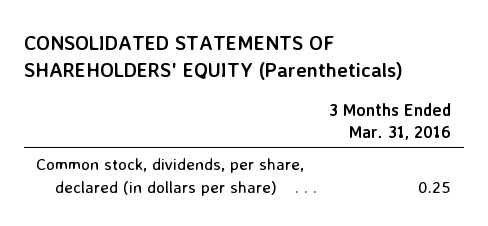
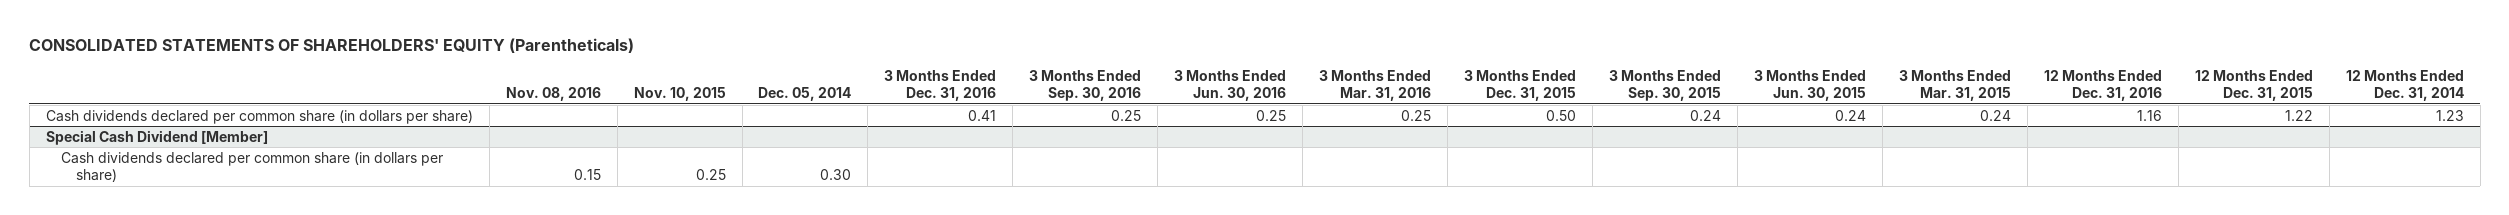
none -> [505,87,601,102] Nov. 08, 2016
none -> [633,87,726,102] Nov. 10, 2015
none -> [758,87,852,102] Dec. 05, 2014
none -> [884,70,997,102] 3 Months Ended Dec. 31, 2016
none -> [1029,70,1142,102] 3 Months Ended Sep. 30, 2016
none -> [1174,70,1287,102] 3 Months Ended Jun. 30, 2016
none -> [1464,70,1577,102] 3 Months Ended Dec. 31, 2015
none -> [1609,70,1722,102] 3 Months Ended Sep. 30, 2015
none -> [1753,70,1866,102] 3 Months Ended Jun. 30, 2015
none -> [1898,70,2011,102] 3 Months Ended Mar. 31, 2015
none -> [2043,70,2162,102] 12 Months Ended Dec. 31, 2016
none -> [2194,70,2313,102] 12 Months Ended Dec. 31, 2015
none -> [2345,70,2464,102] 12 Months Ended Dec. 31, 2014
[36,158,305,196] Common stock, dividends, per share, declared (in dollars per share) -> [45,109,473,124] Cash dividends declared per common share (in dollars per share)
none -> [45,129,268,145] Special Cash Dividend [Member]
none -> [61,151,444,183] Cash dividends declared per common share (in dollars per share)

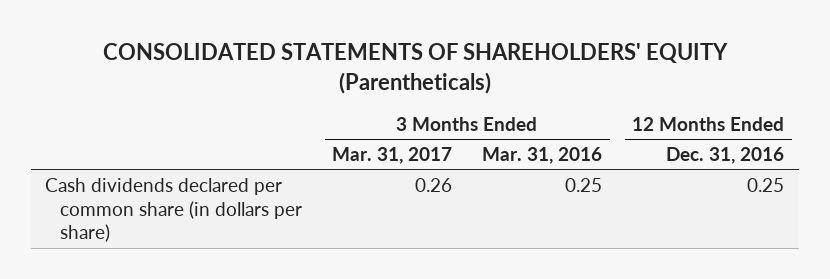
[505,87,601,102] Nov. 08, 2016 -> none
[633,87,726,102] Nov. 10, 2015 -> none
[758,87,852,102] Dec. 05, 2014 -> none
[884,70,997,102] 3 Months Ended Dec. 31, 2016 -> none
[1029,70,1142,102] 3 Months Ended Sep. 30, 2016 -> none
[1174,70,1287,102] 3 Months Ended Jun. 30, 2016 -> none
[1464,70,1577,102] 3 Months Ended Dec. 31, 2015 -> none
[1609,70,1722,102] 3 Months Ended Sep. 30, 2015 -> none
[1753,70,1866,102] 3 Months Ended Jun. 30, 2015 -> none
[1898,70,2011,102] 3 Months Ended Mar. 31, 2015 -> none
[2194,70,2313,102] 12 Months Ended Dec. 31, 2015 -> none
[2345,70,2464,102] 12 Months Ended Dec. 31, 2014 -> none
none -> [332,147,453,165] Mar. 31, 2017
[45,129,268,145] Special Cash Dividend [Member] -> none
[61,151,444,183] Cash dividends declared per common share (in dollars per share) -> none
[2136,109,2162,121] 1.16 -> [747,177,785,192] 0.25

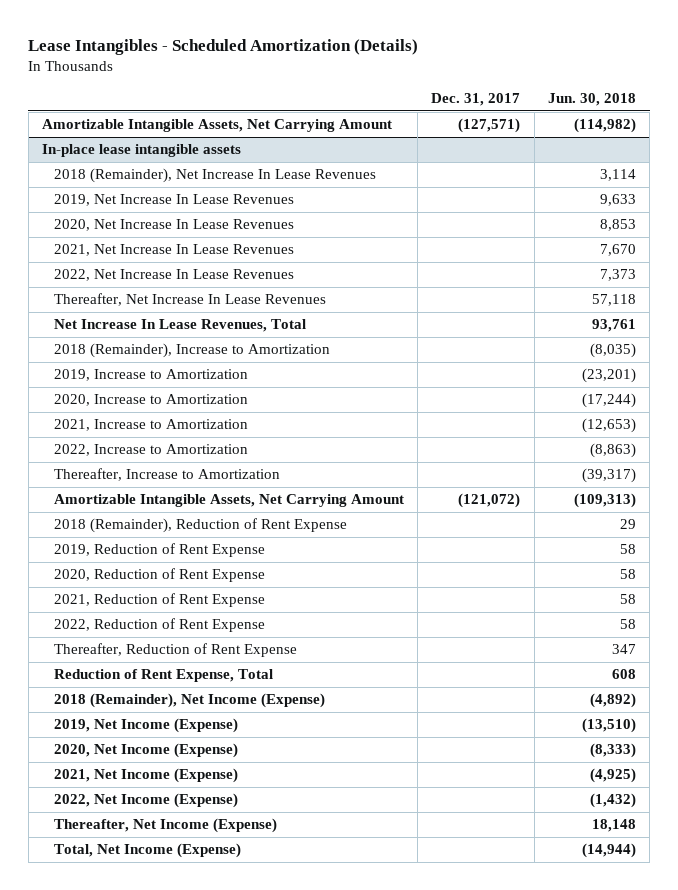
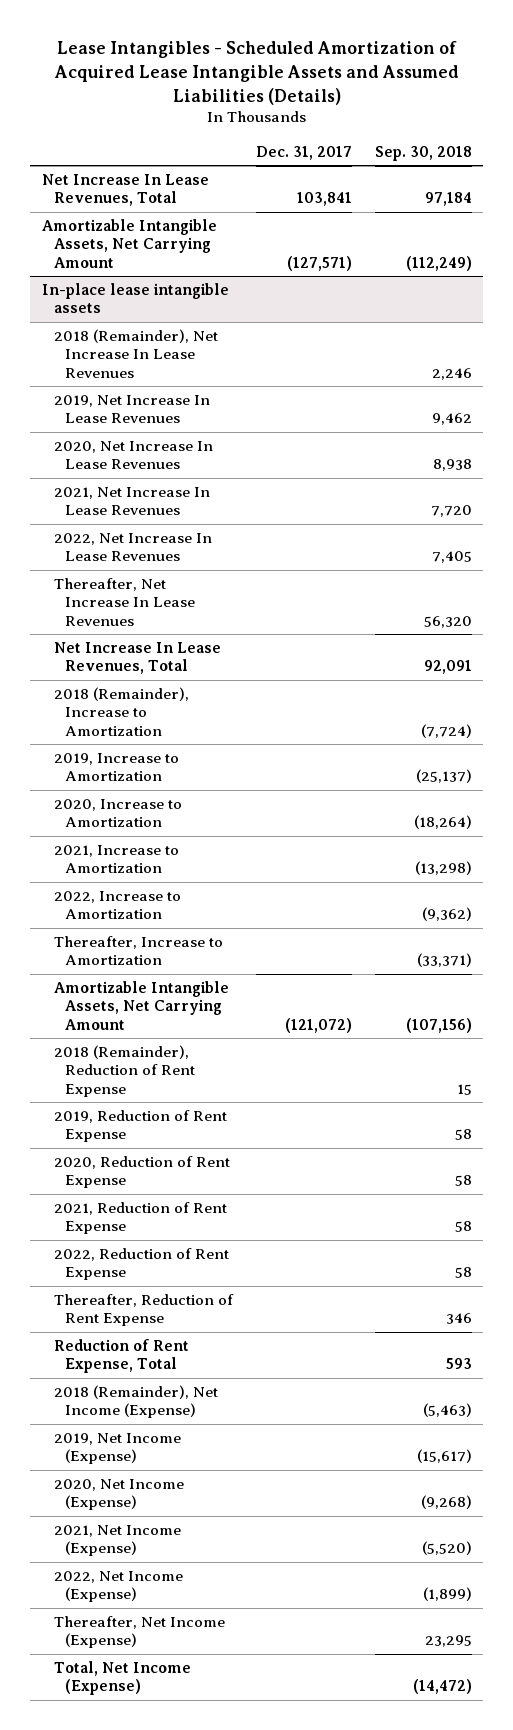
[28,39,419,56] Lease Intangibles - Scheduled Amortization (Details) -> [53,41,459,105] Lease Intangibles - Scheduled Amortization of Acquired Lease Intangible Assets and Assumed Liabilities (Details)
[547,93,636,107] Jun. 30, 2018 -> none
none -> [374,145,472,161] Sep. 30, 2018
none -> [41,174,209,207] Net Increase In Lease Revenues, Total

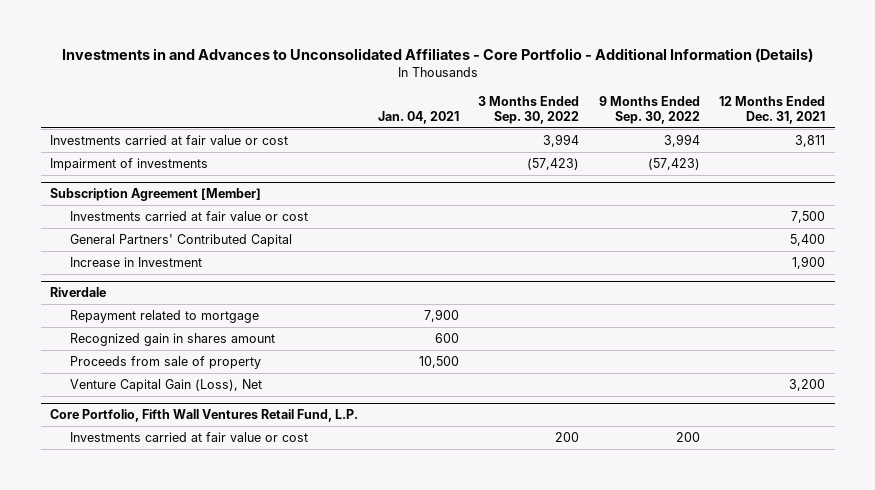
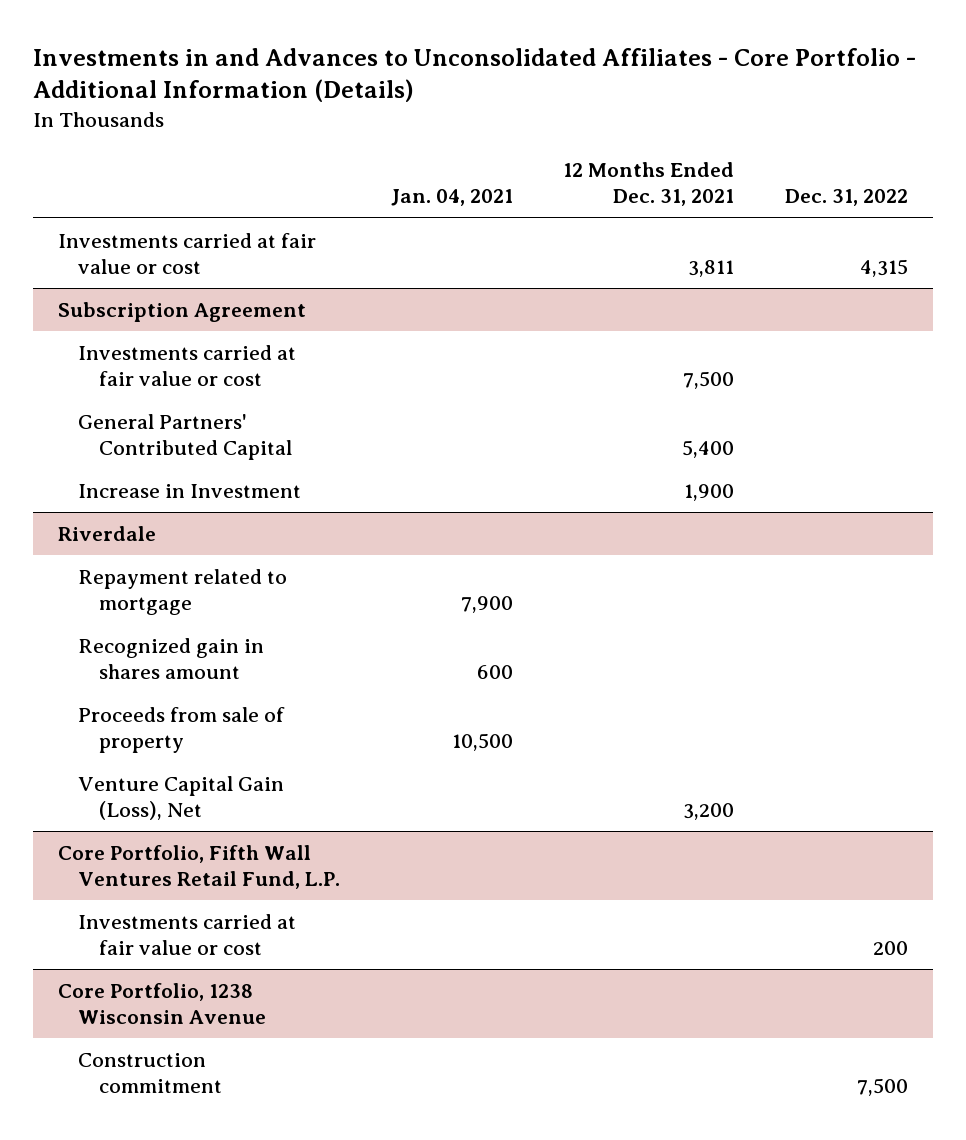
[478,96,580,124] 3 Months Ended Sep. 30, 2022 -> none
[598,96,700,124] 9 Months Ended Sep. 30, 2022 -> none
none -> [785,189,909,207] Dec. 31, 2022
[50,158,209,172] Impairment of investments -> none
[50,188,262,202] Subscription Agreement [Member] -> [57,301,306,322] Subscription Agreement
none -> [57,982,267,1025] Core Portfolio, 1238 Wisconsin Avenue
none -> [78,1052,222,1094] Construction commitment

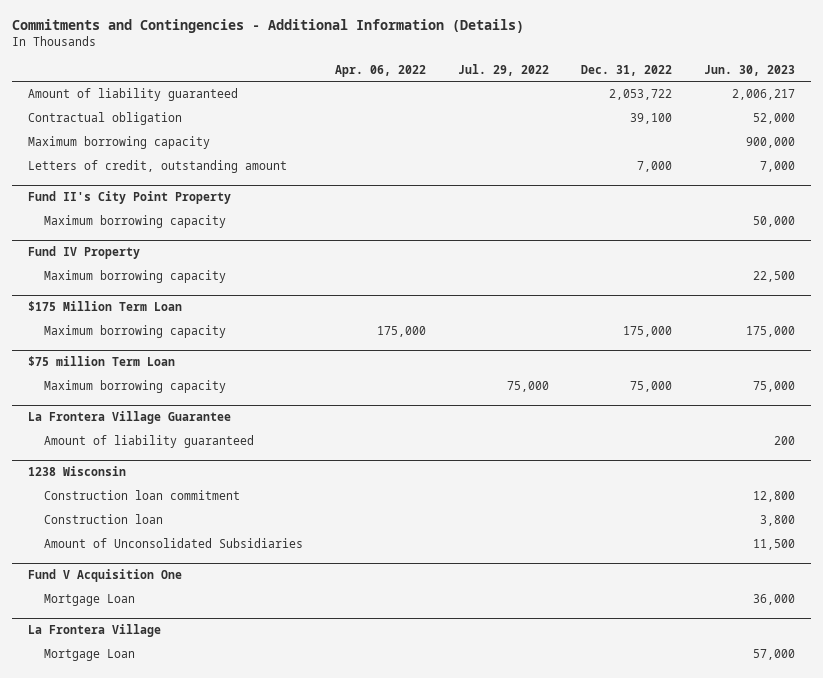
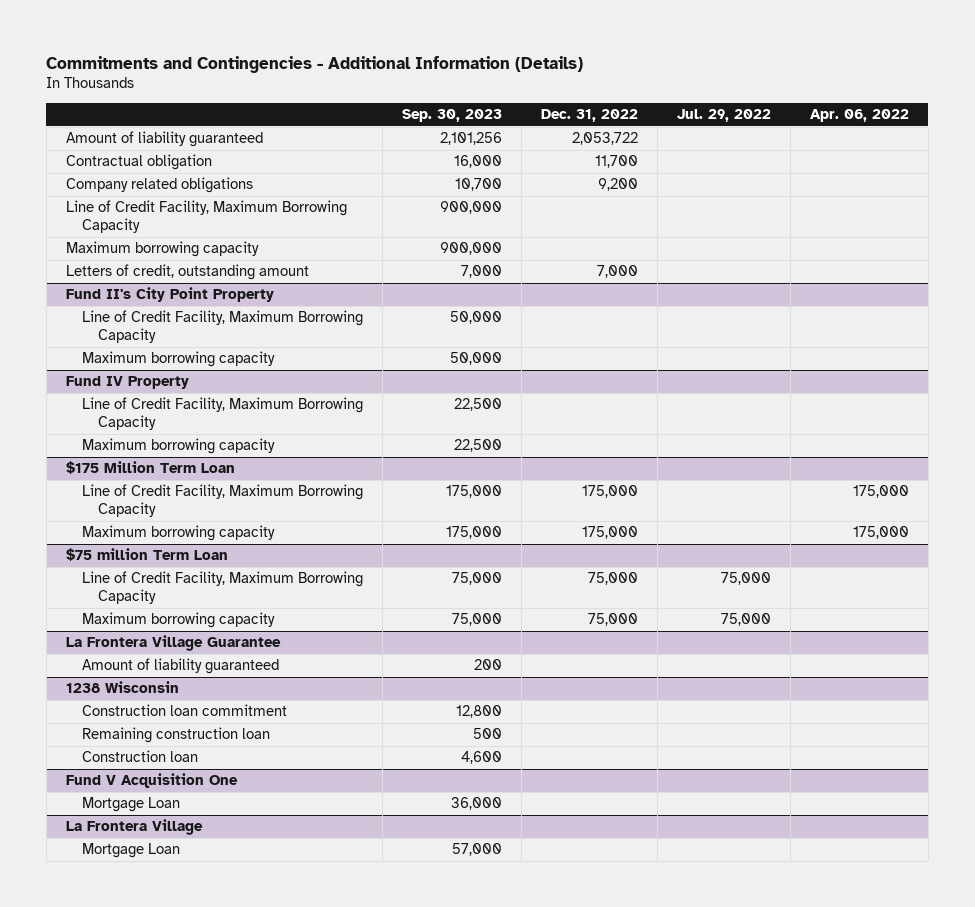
[704,64,796,76] Jun. 30, 2023 -> none
none -> [401,109,502,123] Sep. 30, 2023
[630,113,673,125] 39,100 -> [594,155,638,169] 11,700
none -> [65,177,253,194] Company related obligations
none -> [65,200,347,234] Line of Credit Facility, Maximum Borrowing Capacity
none -> [81,310,363,344] Line of Credit Facility, Maximum Borrowing Capacity
none -> [81,397,363,431] Line of Credit Facility, Maximum Borrowing Capacity
none -> [81,484,363,518] Line of Credit Facility, Maximum Borrowing Capacity
none -> [81,571,363,605] Line of Credit Facility, Maximum Borrowing Capacity
none -> [81,727,270,744] Remaining construction loan
[43,538,303,549] Amount of Unconsolidated Subsidiaries -> none

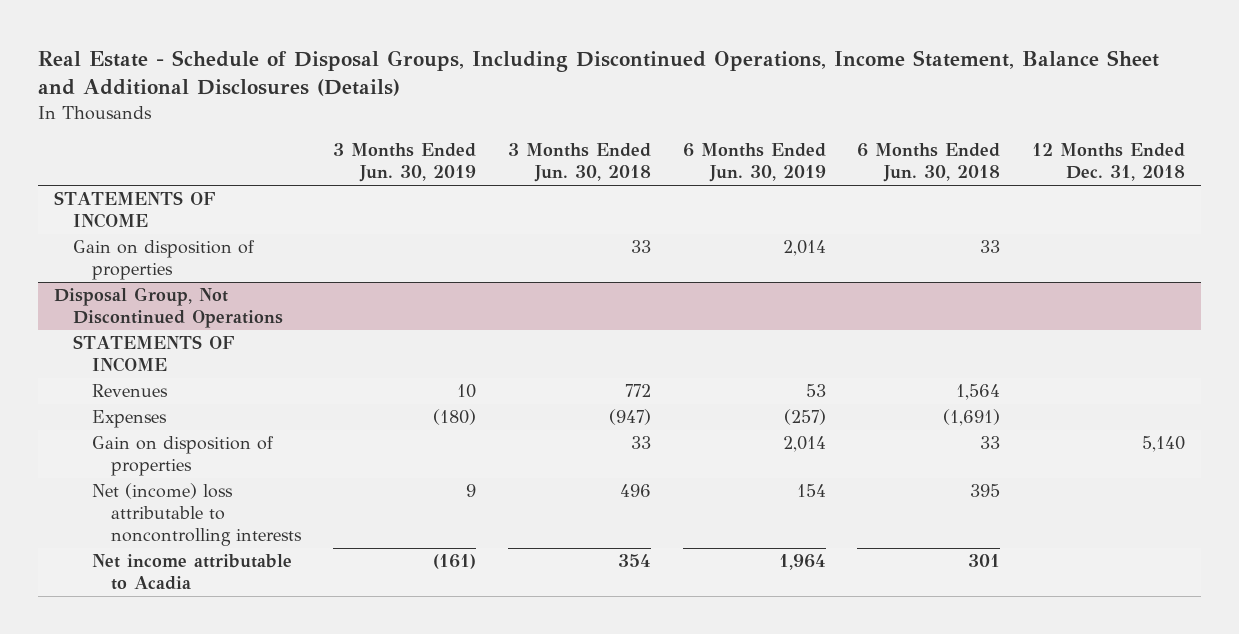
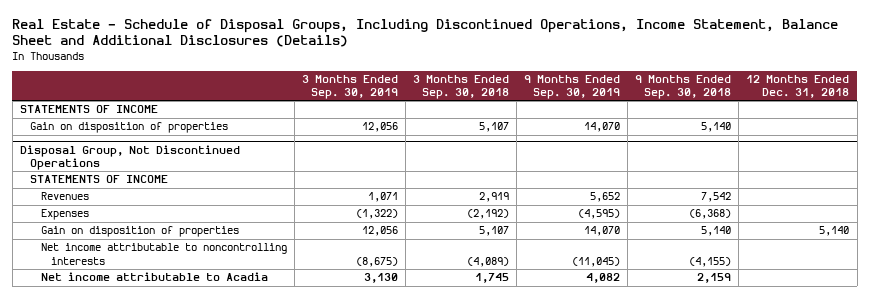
[333,143,477,183] 3 Months Ended Jun. 30, 2019 -> none
[507,143,651,183] 3 Months Ended Jun. 30, 2018 -> none
[682,143,826,183] 6 Months Ended Jun. 30, 2019 -> none
[857,143,1001,183] 6 Months Ended Jun. 30, 2018 -> none
none -> [302,74,399,100] 3 Months Ended Sep. 30, 2019
none -> [413,74,510,100] 3 Months Ended Sep. 30, 2018
none -> [524,74,621,100] 9 Months Ended Sep. 30, 2019
none -> [635,74,732,100] 9 Months Ended Sep. 30, 2018
[92,483,303,547] Net (income) loss attributable to noncontrolling interests -> [40,243,287,265] Net income attributable to noncontrolling interests

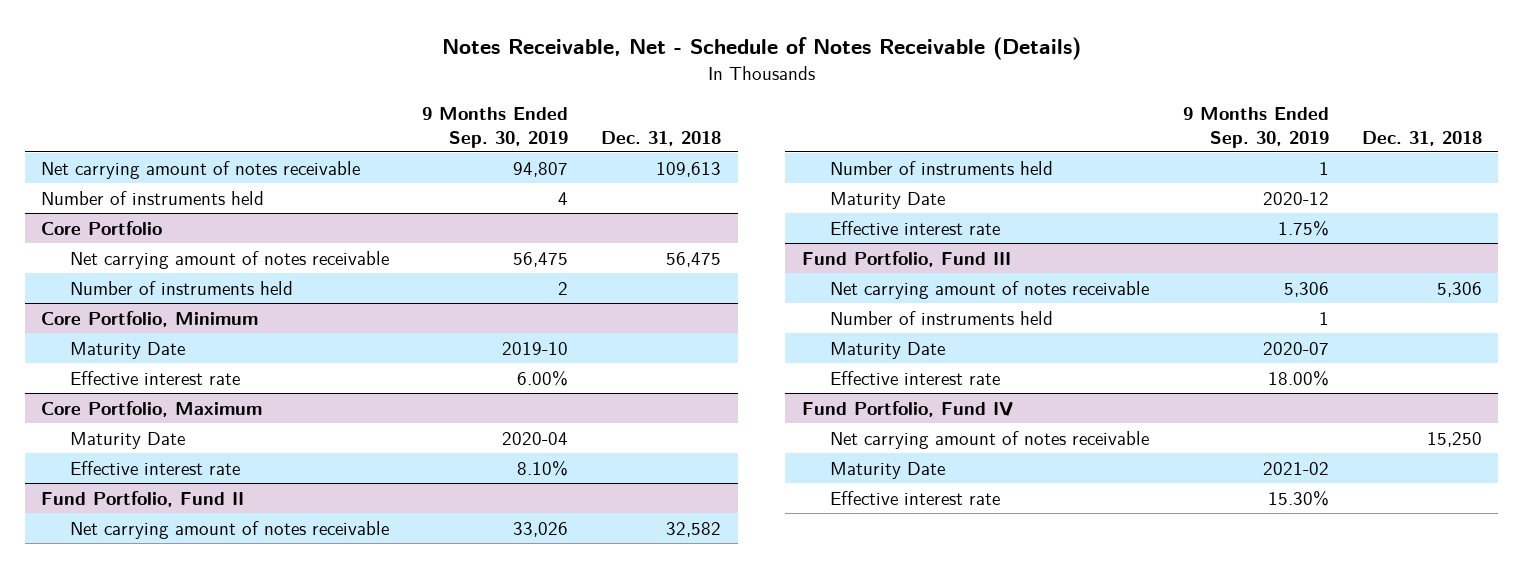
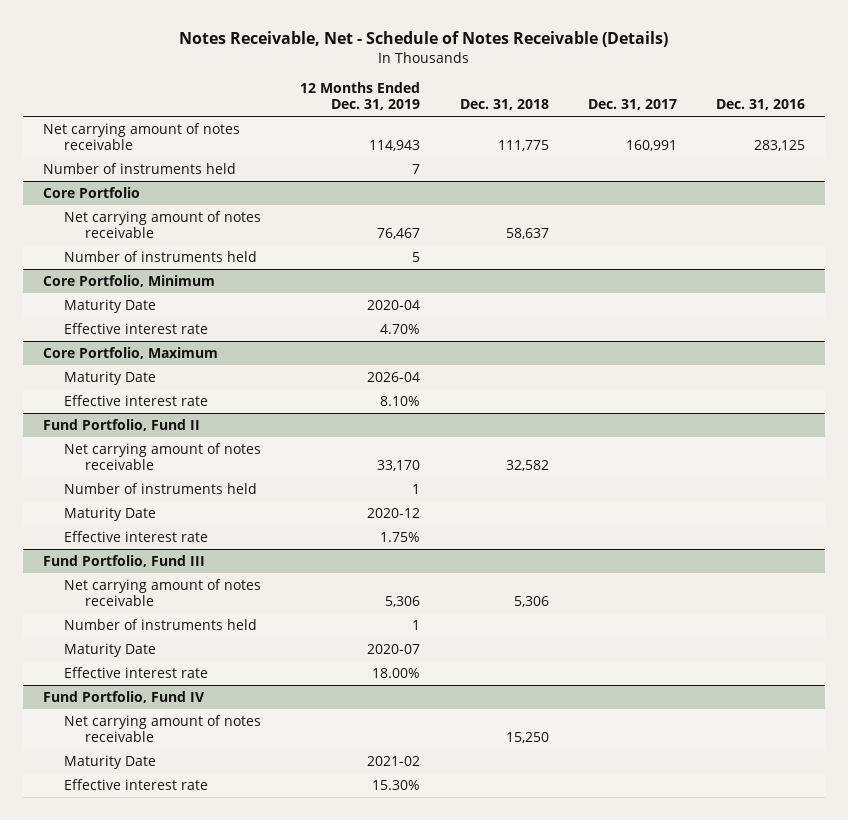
[422,107,569,148] 9 Months Ended Sep. 30, 2019 -> none
none -> [300,82,421,111] 12 Months Ended Dec. 31, 2019
none -> [588,99,678,111] Dec. 31, 2017
none -> [716,99,806,111] Dec. 31, 2016
[656,161,722,177] 109,613 -> [497,140,549,152] 111,775
[666,251,722,267] 56,475 -> [505,228,549,240] 58,637

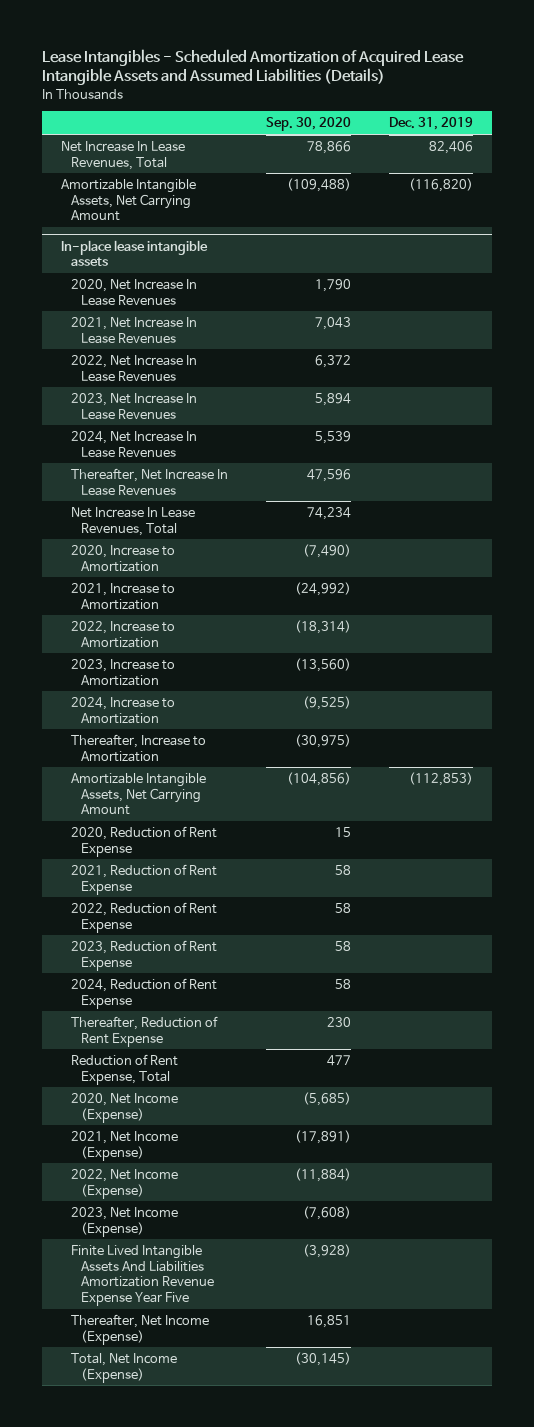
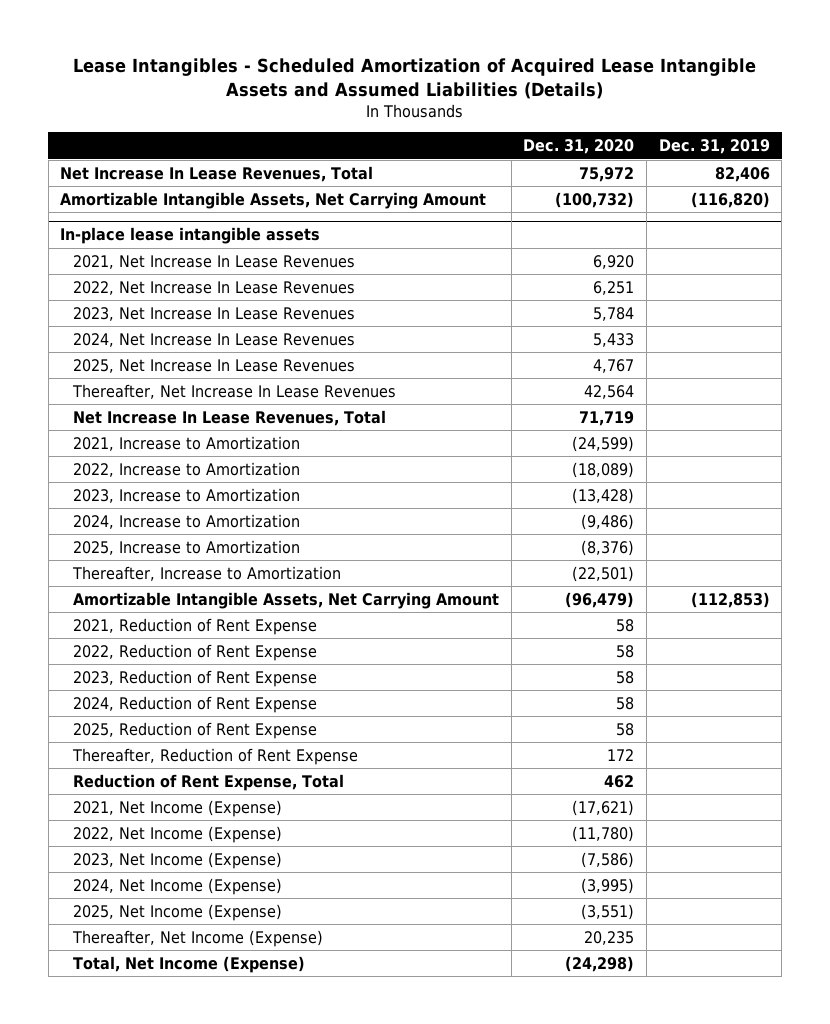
[265,117,351,132] Sep. 30, 2020 -> none
none -> [523,139,635,155] Dec. 31, 2020
[71,278,198,306] 2020, Net Increase In Lease Revenues -> none
none -> [73,358,356,373] 2025, Net Increase In Lease Revenues
[71,544,176,572] 2020, Increase to Amortization -> none
none -> [73,539,301,555] 2025, Increase to Amortization
[71,825,218,857] 2020, Reduction of Rent Expense -> none
none -> [73,721,318,739] 2025, Reduction of Rent Expense
[71,1092,179,1123] 2020, Net Income (Expense) -> none
none -> [73,877,283,895] 2024, Net Income (Expense)
[71,1244,215,1306] Finite Lived Intangible Assets And Liabilities Amortization Revenue Expense Year Five -> [73,903,283,921] 2025, Net Income (Expense)

